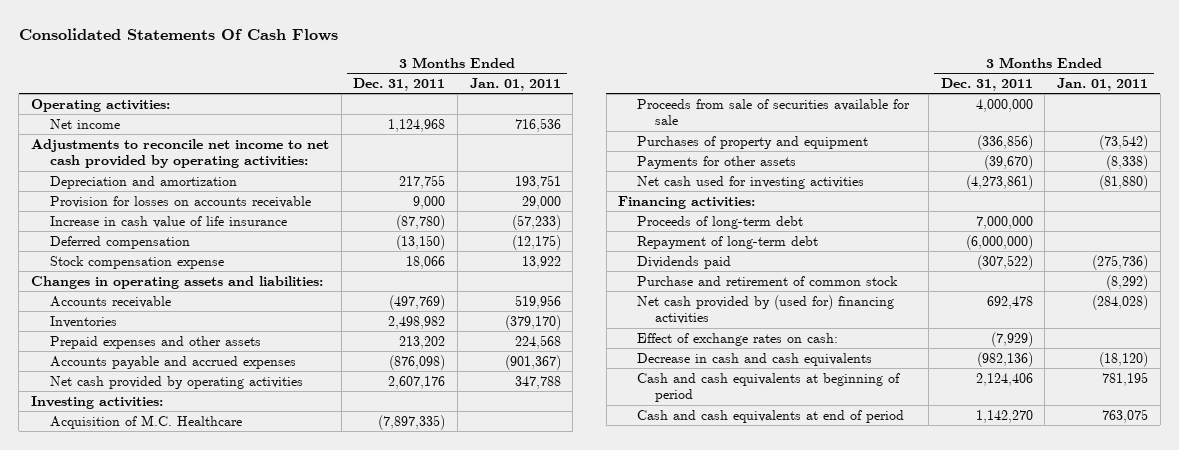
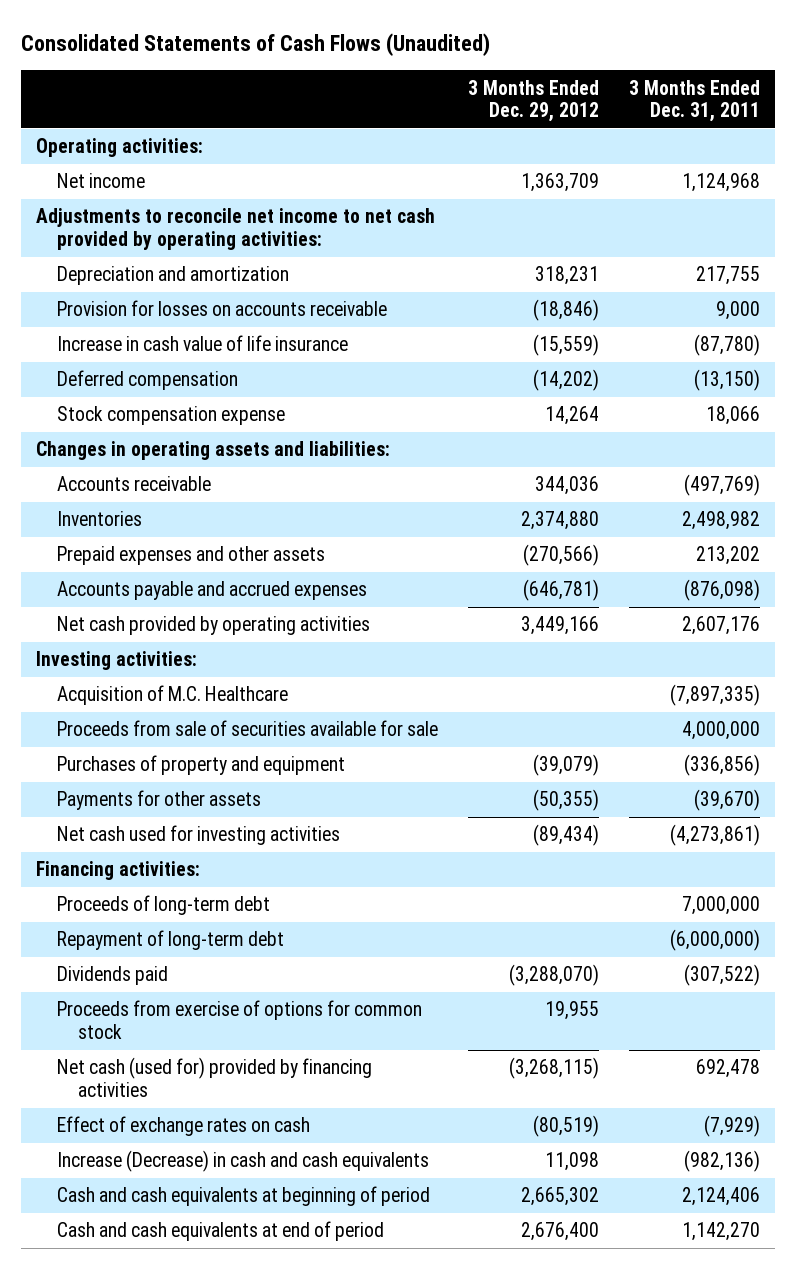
[18,27,338,41] Consolidated Statements Of Cash Flows -> [21,33,491,57] Consolidated Statements of Cash Flows (Unaudited)
[469,77,561,91] Jan. 01, 2011 -> none
none -> [468,79,600,123] 3 Months Ended Dec. 29, 2012
[636,275,898,286] Purchase and retirement of common stock -> none
none -> [57,1000,423,1039] Proceeds from exercise of options for common stock
[636,294,894,325] Net cash provided by (used for) financing activities -> [57,1057,373,1097] Net cash (used for) provided by financing activities
[636,332,838,346] Effect of exchange rates on cash: -> [57,1116,311,1137] Effect of exchange rates on cash
[636,352,872,366] Decrease in cash and cash equivalents -> [57,1150,430,1173] Increase (Decrease) in cash and cash equivalents

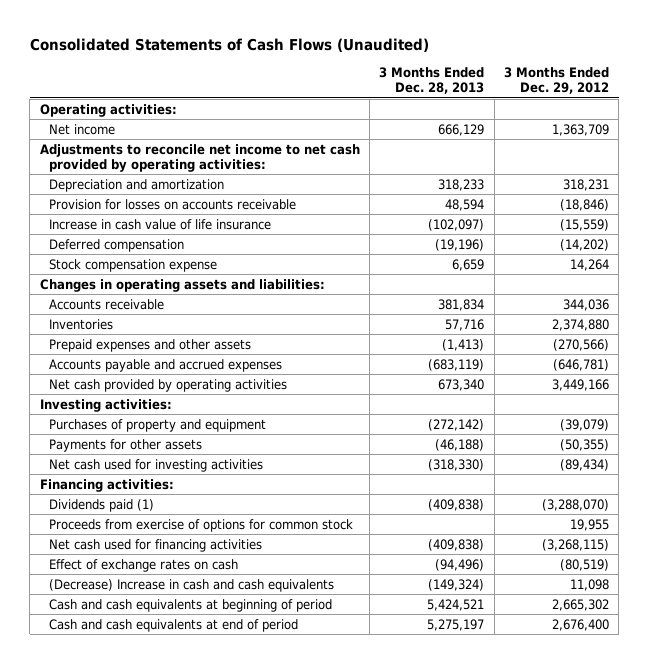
[629,79,761,123] 3 Months Ended Dec. 31, 2011 -> none
none -> [379,67,485,95] 3 Months Ended Dec. 28, 2013
[57,685,289,706] Acquisition of M.C. Healthcare -> none
[57,720,439,737] Proceeds from sale of securities available for sale -> none
[57,895,271,916] Proceeds of long-term debt -> none
[57,930,285,951] Repayment of long-term debt -> none
[57,966,169,986] Dividends paid -> [48,498,154,512] Dividends paid (1)
[57,1057,373,1097] Net cash (used for) provided by financing activities -> [48,538,262,552] Net cash used for financing activities
[57,1150,430,1173] Increase (Decrease) in cash and cash equivalents -> [48,578,334,592] (Decrease) Increase in cash and cash equivalents

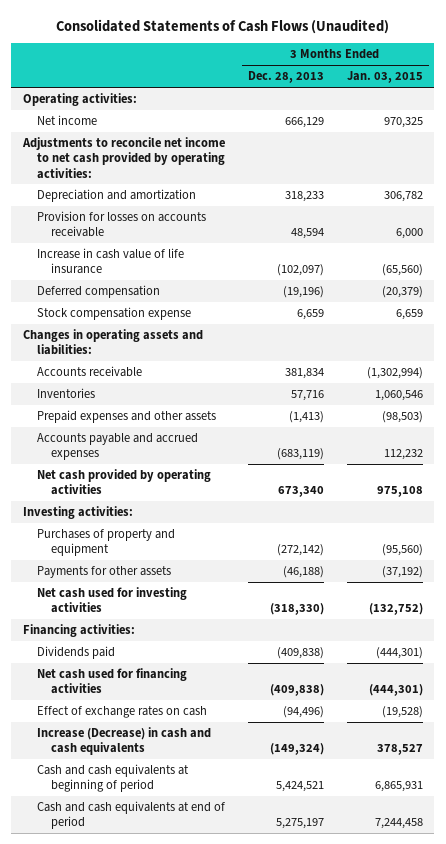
[503,67,609,95] 3 Months Ended Dec. 29, 2012 -> none
none -> [346,71,423,84] Jan. 03, 2015
[48,518,353,532] Proceeds from exercise of options for common stock -> none
[48,498,154,512] Dividends paid (1) -> [36,646,115,660] Dividends paid
[48,578,334,592] (Decrease) Increase in cash and cash equivalents -> [36,727,211,756] Increase (Decrease) in cash and cash equivalents

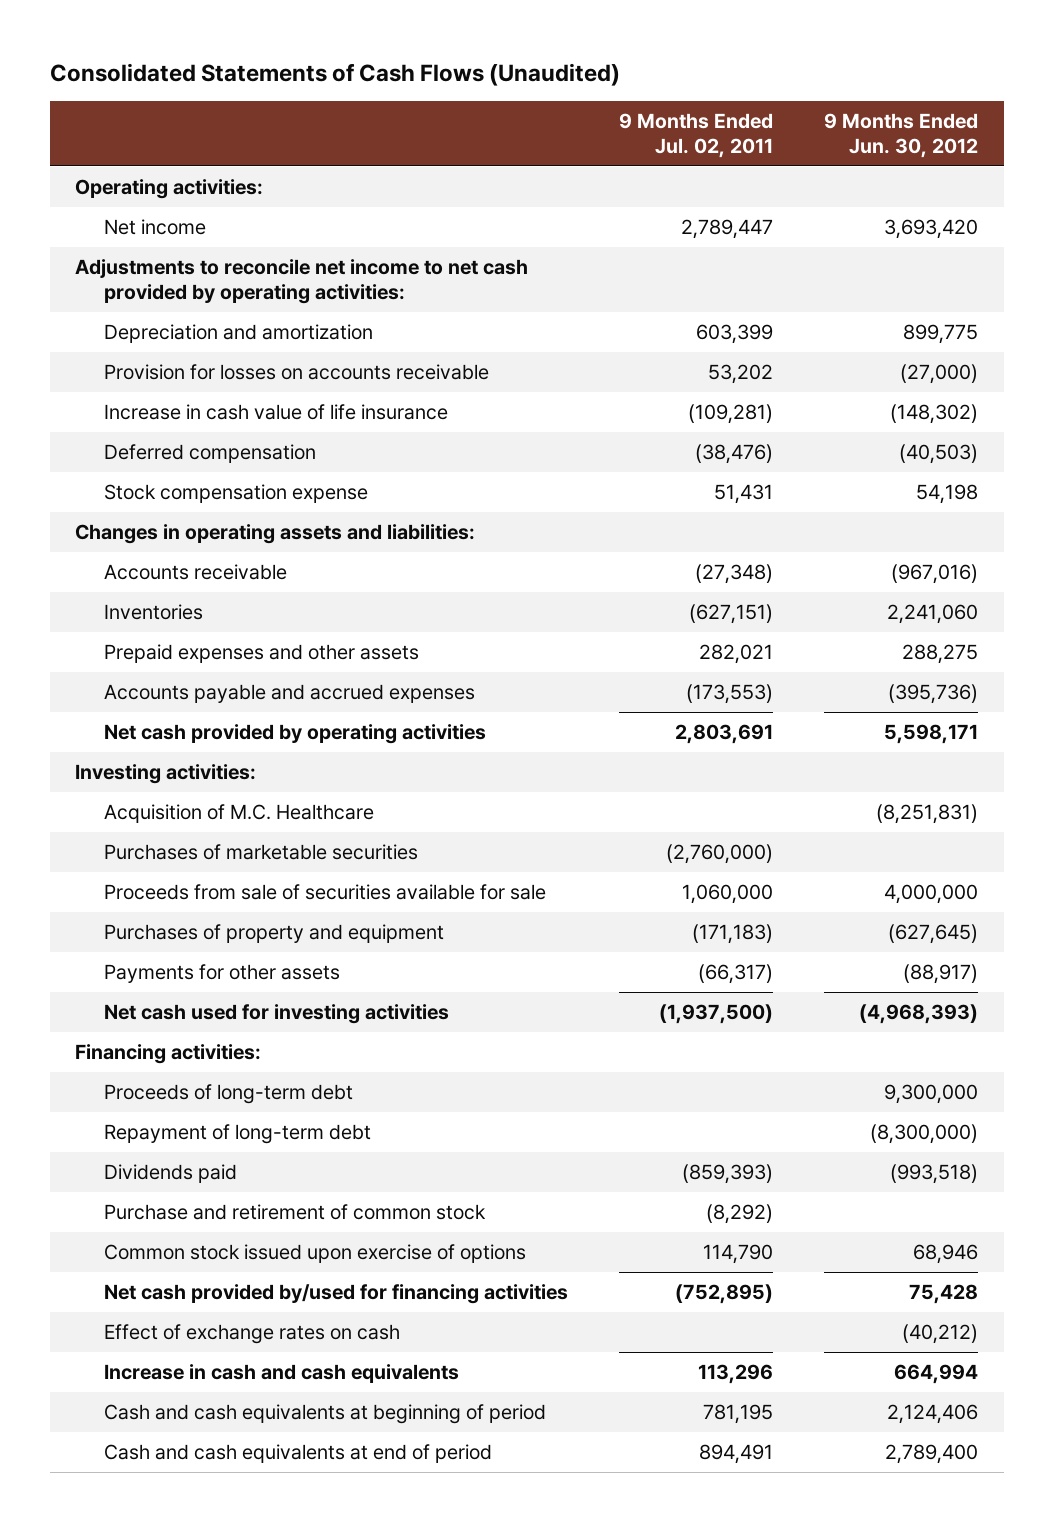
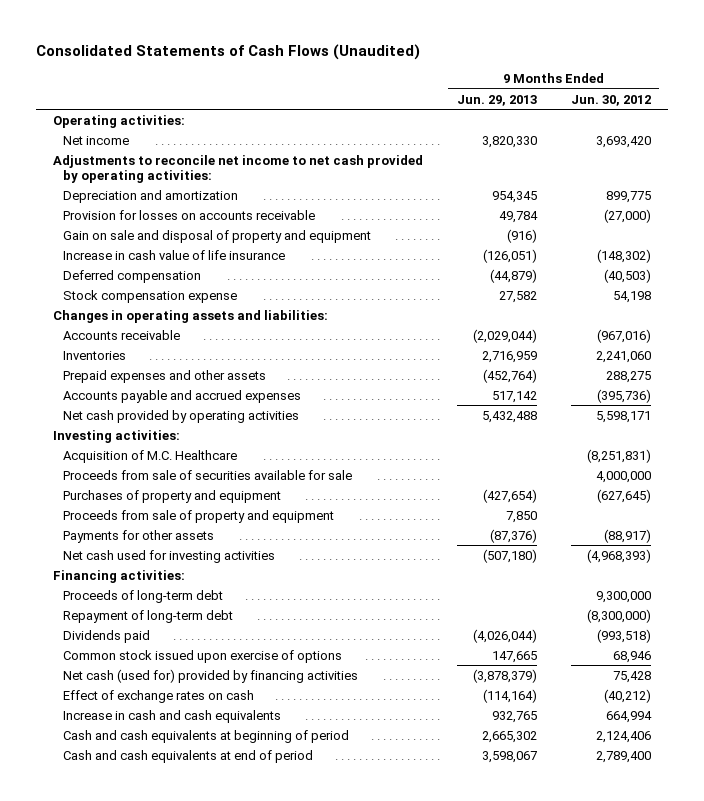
[619,112,774,158] 9 Months Ended Jul. 02, 2011 -> none
none -> [456,94,537,106] Jun. 29, 2013
none -> [62,229,371,243] Gain on sale and disposal of property and equipment
[104,844,419,861] Purchases of marketable securities -> none
none -> [62,509,334,523] Proceeds from sale of property and equipment
[104,1204,487,1221] Purchase and retirement of common stock -> none
[104,1284,569,1305] Net cash provided by/used for financing activities -> [62,668,358,683] Net cash (used for) provided by financing activities

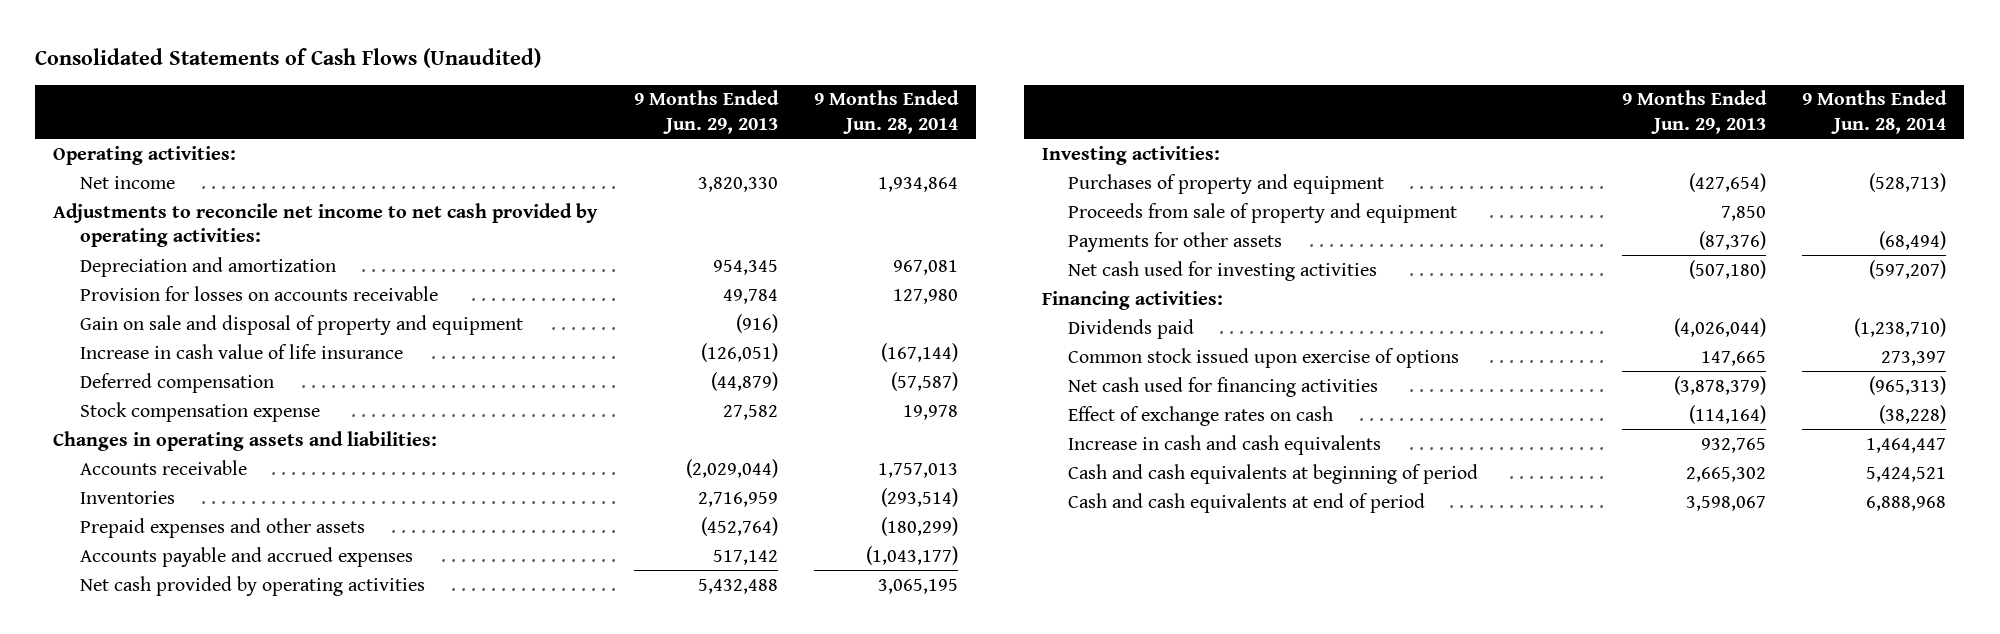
[570,94,651,106] Jun. 30, 2012 -> none
none -> [813,90,959,134] 9 Months Ended Jun. 28, 2014
[62,449,237,463] Acquisition of M.C. Healthcare -> none
[62,469,352,480] Proceeds from sale of securities available for sale -> none
[62,589,223,603] Proceeds of long-term debt -> none
[62,609,233,623] Repayment of long-term debt -> none
[62,668,358,683] Net cash (used for) provided by financing activities -> [1068,376,1379,397] Net cash used for financing activities

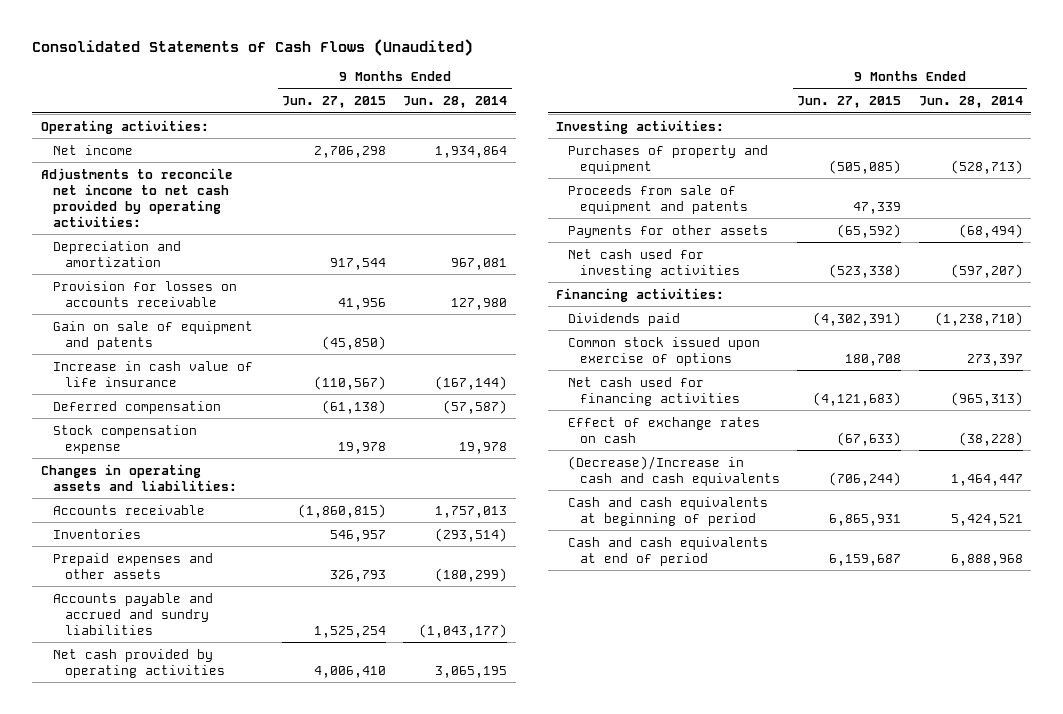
[633,90,779,134] 9 Months Ended Jun. 29, 2013 -> none
none -> [281,96,386,109] Jun. 27, 2015
[79,314,523,335] Gain on sale and disposal of property and equipment -> [52,320,253,350] Gain on sale of equipment and patents
[79,546,413,567] Accounts payable and accrued expenses -> [52,592,213,635] Accounts payable and accrued and sundry liabilities
[1068,202,1458,223] Proceeds from sale of property and equipment -> [568,184,748,214] Proceeds from sale of equipment and patents
[1068,434,1382,455] Increase in cash and cash equivalents -> [568,455,780,486] (Decrease)/Increase in cash and cash equivalents

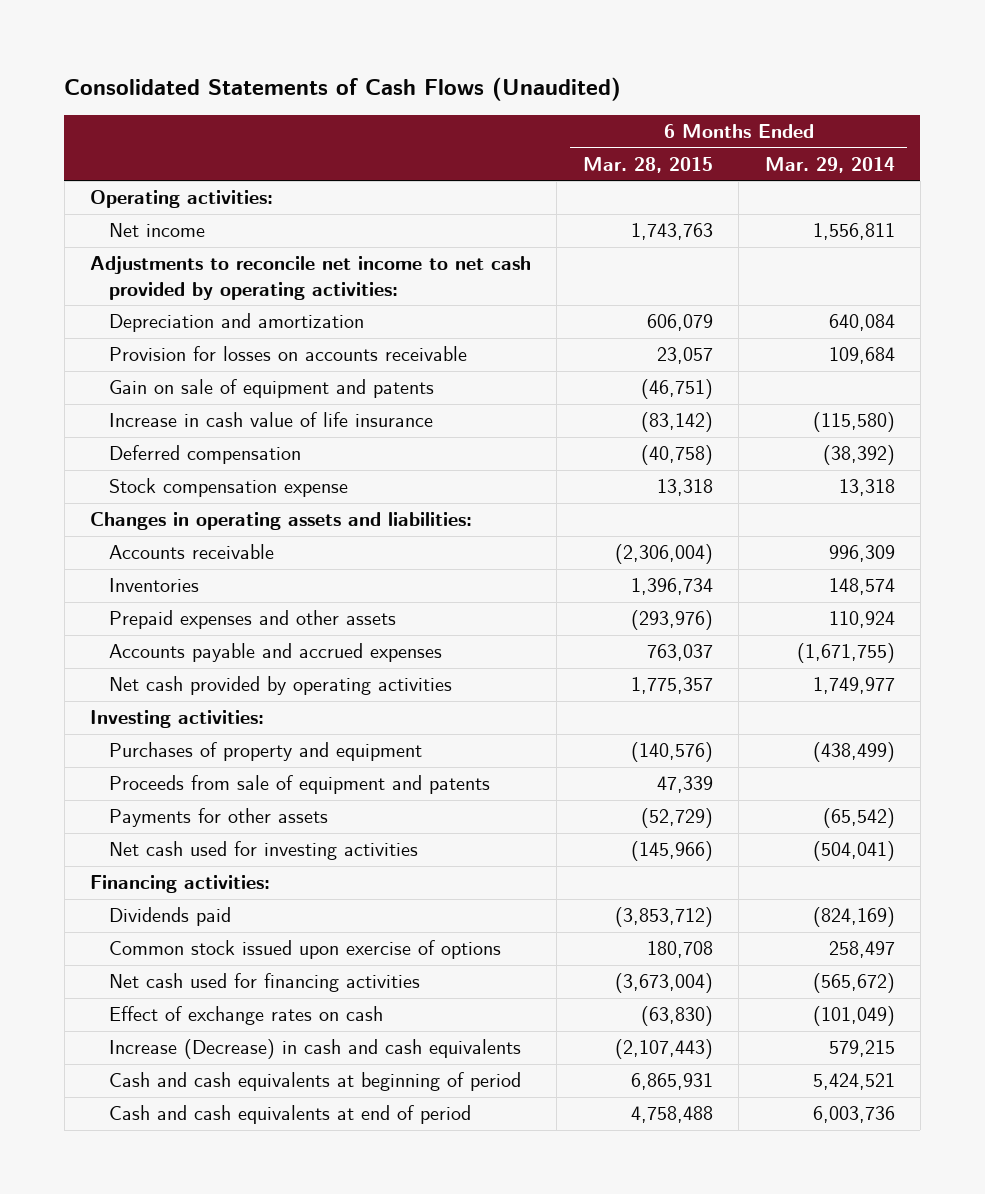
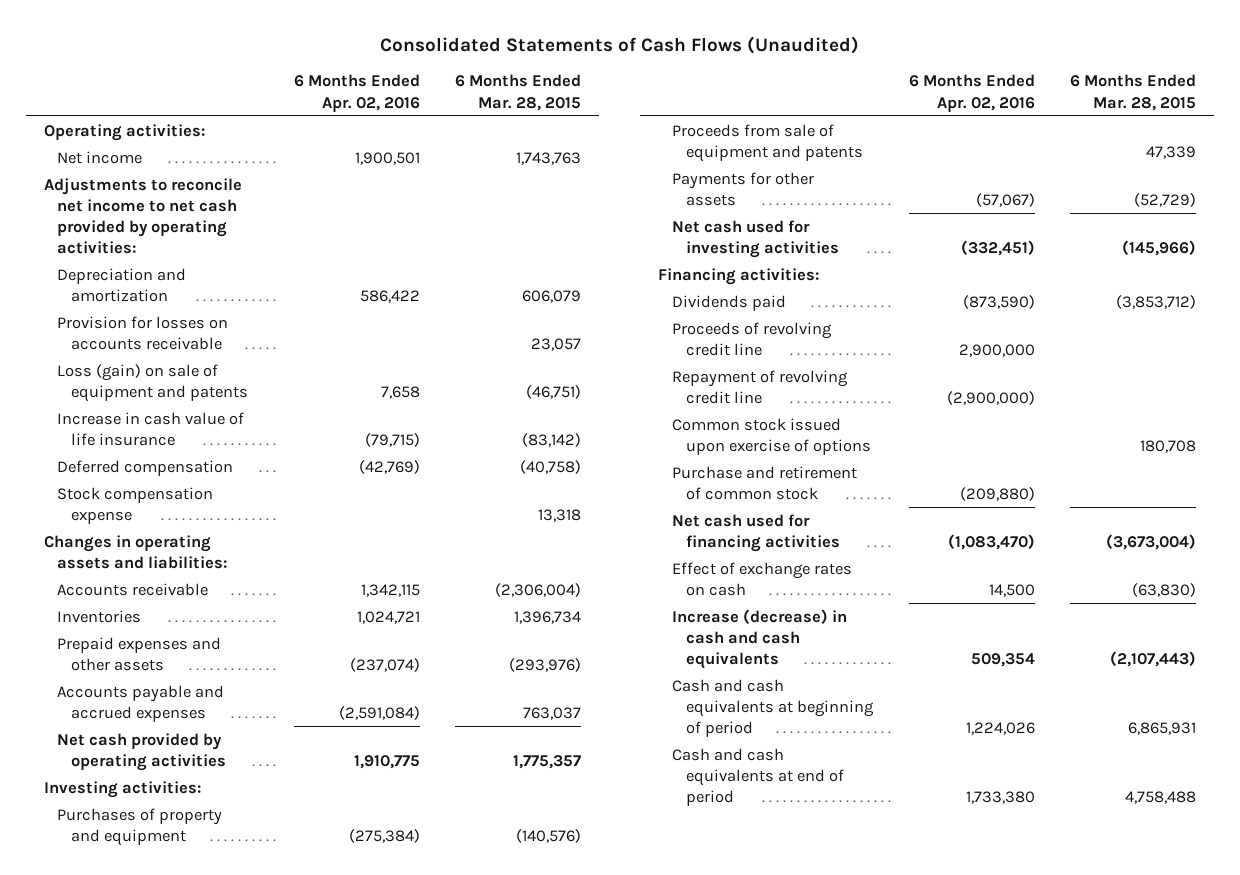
[764,156,895,173] Mar. 29, 2014 -> none
none -> [293,74,420,112] 6 Months Ended Apr. 02, 2016
[108,379,434,399] Gain on sale of equipment and patents -> [57,363,249,402] Loss (gain) on sale of equipment and patents
none -> [672,321,833,356] Proceeds of revolving credit line
none -> [672,369,849,404] Repayment of revolving credit line
none -> [672,465,858,500] Purchase and retirement of common stock
[108,1039,521,1060] Increase (Decrease) in cash and cash equivalents -> [672,608,848,669] Increase (decrease) in cash and cash equivalents

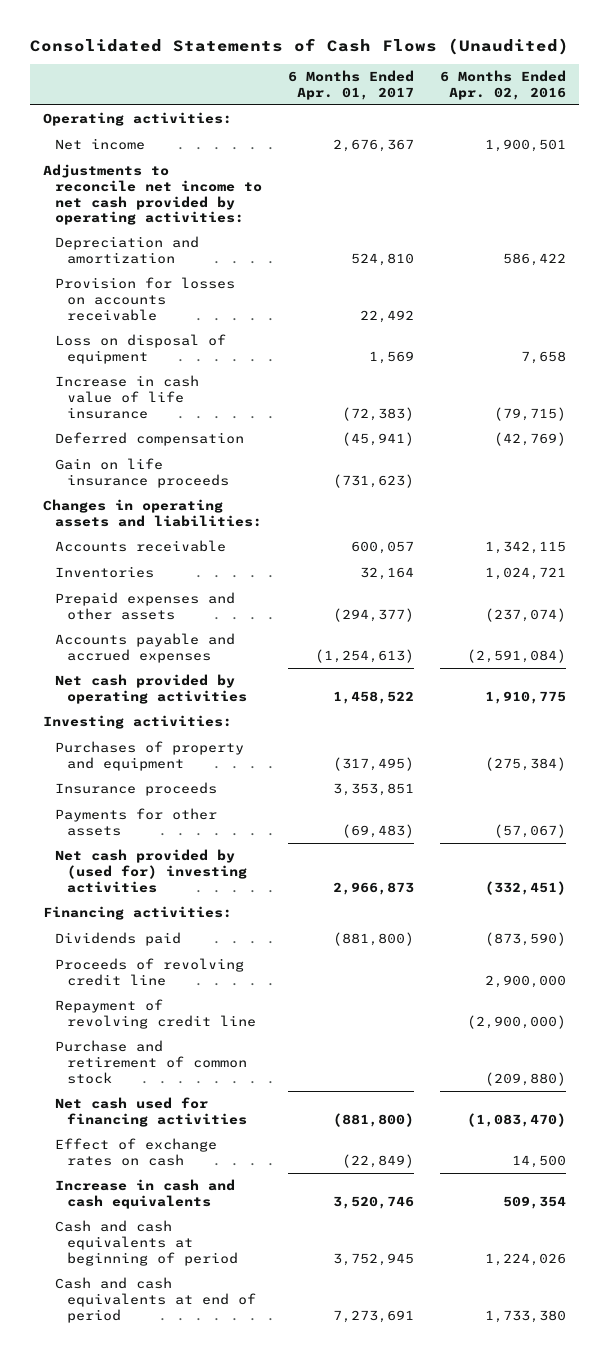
[455,74,582,111] 6 Months Ended Mar. 28, 2015 -> none
none -> [288,69,415,100] 6 Months Ended Apr. 01, 2017
[57,363,249,402] Loss (gain) on sale of equipment and patents -> [55,334,227,364] Loss on disposal of equipment
[57,486,214,524] Stock compensation expense -> none
none -> [55,458,230,488] Gain on life insurance proceeds
[672,123,864,162] Proceeds from sale of equipment and patents -> none
none -> [55,782,218,797] Insurance proceeds
[672,219,840,258] Net cash used for investing activities -> [55,849,248,893] Net cash provided by (used for) investing activities
[672,417,872,455] Common stock issued upon exercise of options -> none
[672,608,848,669] Increase (decrease) in cash and cash equivalents -> [55,1179,236,1209] Increase in cash and cash equivalents

